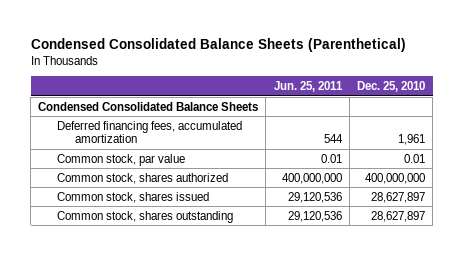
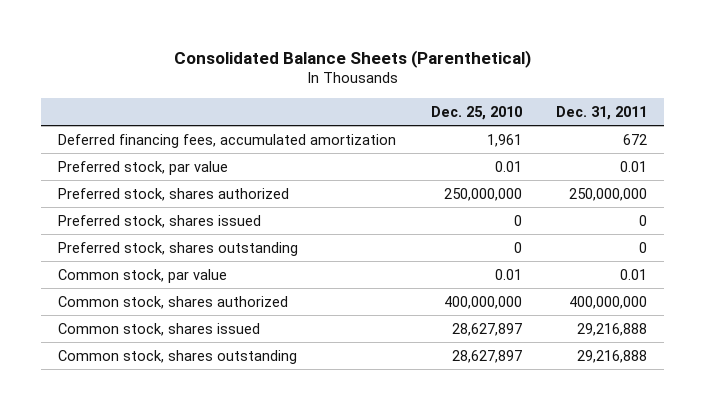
[30,37,406,52] Condensed Consolidated Balance Sheets (Parenthetical) -> [173,49,531,68] Consolidated Balance Sheets (Parenthetical)
[273,81,343,93] Jun. 25, 2011 -> none
none -> [556,105,648,120] Dec. 31, 2011
[38,101,259,111] Condensed Consolidated Balance Sheets -> none
none -> [58,160,229,175] Preferred stock, par value
none -> [58,187,290,201] Preferred stock, shares authorized
none -> [58,214,262,228] Preferred stock, shares issued
none -> [58,241,299,256] Preferred stock, shares outstanding

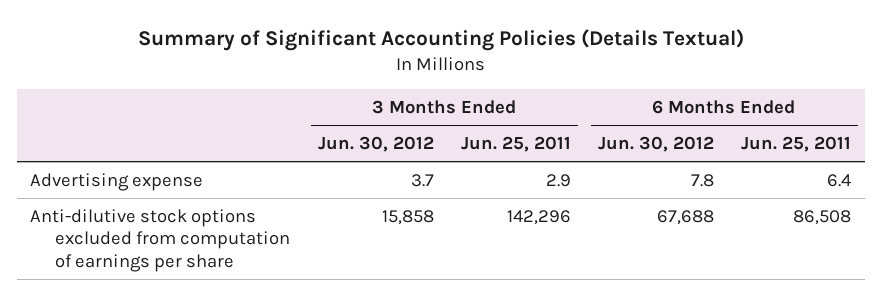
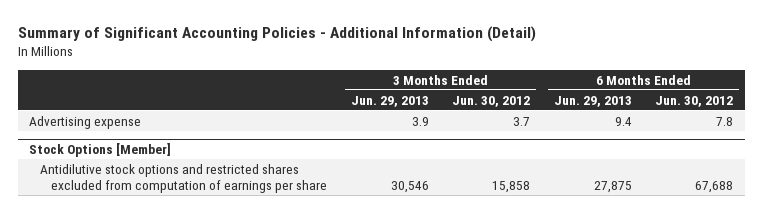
[137,29,744,52] Summary of Significant Accounting Policies (Details Textual) -> [17,26,536,43] Summary of Significant Accounting Policies - Additional Information (Detail)
[460,136,571,153] Jun. 25, 2011 -> none
[740,136,851,153] Jun. 25, 2011 -> none
none -> [350,95,429,107] Jun. 29, 2013
none -> [553,95,632,107] Jun. 29, 2013
none -> [29,142,172,157] Stock Options [Member]
[30,209,291,272] Anti-dilutive stock options excluded from computation of earnings per share -> [40,163,328,193] Antidilutive stock options and restricted shares excluded from computation of earnings per share

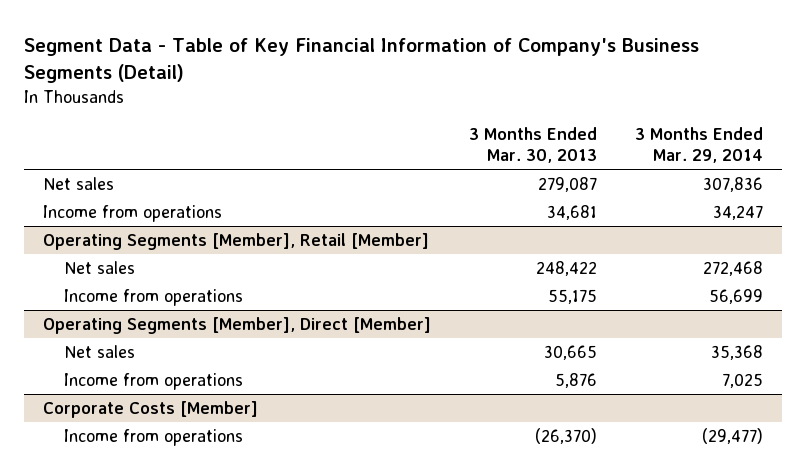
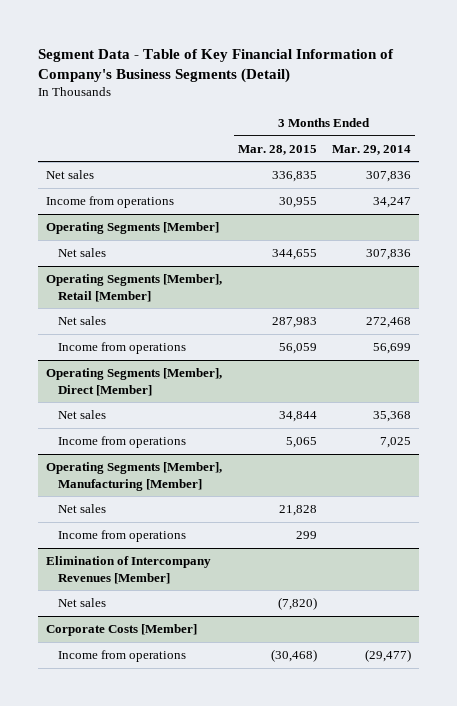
[469,127,598,164] 3 Months Ended Mar. 30, 2013 -> none
none -> [237,144,317,155] Mar. 28, 2015
none -> [46,222,220,235] Operating Segments [Member]
none -> [58,248,107,258] Net sales
none -> [46,462,223,491] Operating Segments [Member], Manufacturing [Member]
none -> [58,504,107,514] Net sales
none -> [58,530,187,543] Income from operations
none -> [46,556,212,584] Elimination of Intercompany Revenues [Member]
none -> [58,598,107,608] Net sales

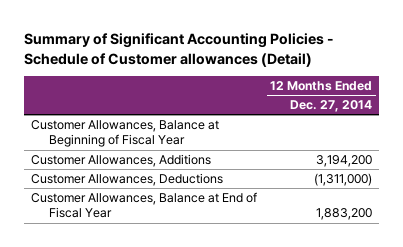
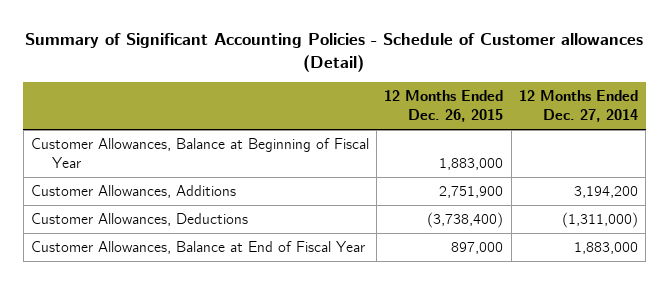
none -> [384,90,504,122] 12 Months Ended Dec. 26, 2015
[316,208,373,221] 1,883,200 -> [574,242,639,255] 1,883,000

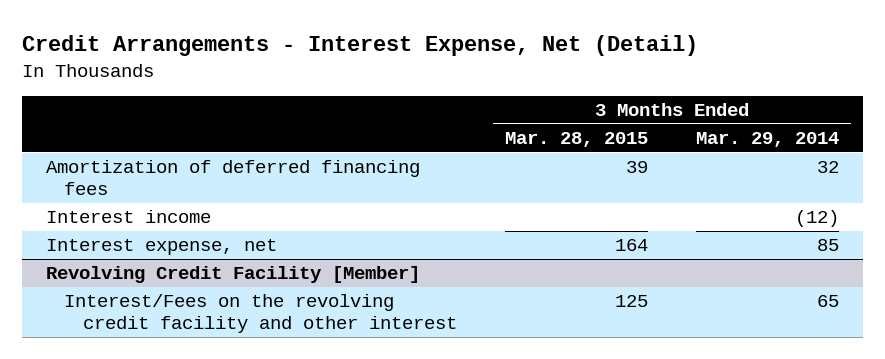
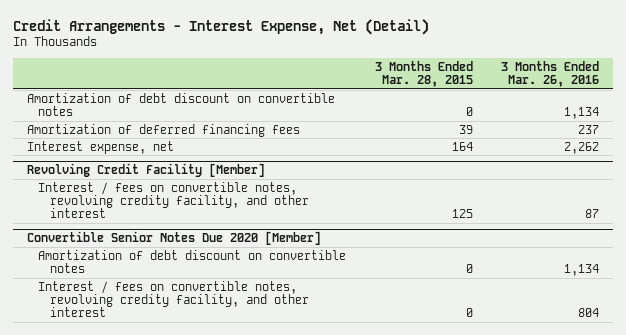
[696,132,840,148] Mar. 29, 2014 -> none
none -> [501,60,600,88] 3 Months Ended Mar. 26, 2016
none -> [27,92,336,117] Amortization of debt discount on convertible notes
[45,210,211,224] Interest income -> none
[64,294,457,334] Interest/Fees on the revolving credit facility and other interest -> [38,181,309,219] Interest / fees on convertible notes, revolving credity facility, and other interest
none -> [27,231,322,246] Convertible Senior Notes Due 2020 [Member]
none -> [38,249,347,274] Amortization of debt discount on convertible notes
none -> [38,280,309,318] Interest / fees on convertible notes, revolving credity facility, and other interest

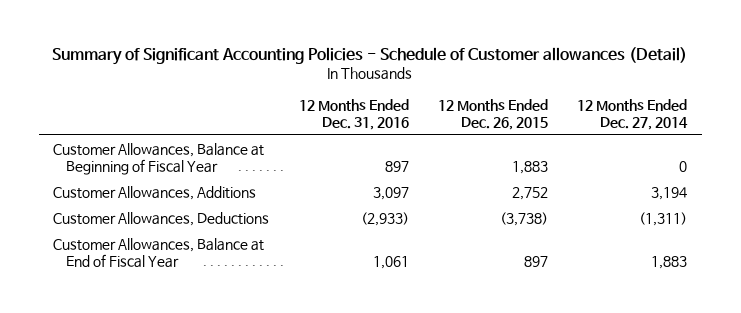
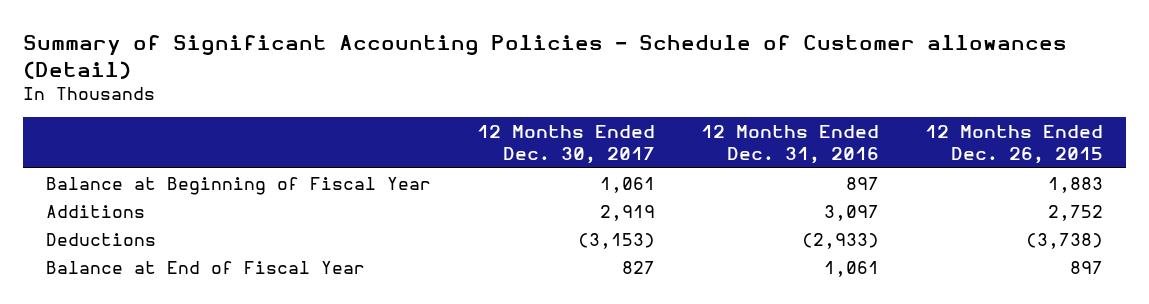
[577,98,689,130] 12 Months Ended Dec. 27, 2014 -> none
none -> [476,125,655,165] 12 Months Ended Dec. 30, 2017
[53,142,265,175] Customer Allowances, Balance at Beginning of Fiscal Year -> [45,176,431,195] Balance at Beginning of Fiscal Year
[53,185,257,200] Customer Allowances, Additions -> [45,204,145,218] Additions
[53,211,270,226] Customer Allowances, Deductions -> [45,232,156,246] Deductions
[53,237,265,268] Customer Allowances, Balance at End of Fiscal Year -> [45,260,365,274] Balance at End of Fiscal Year

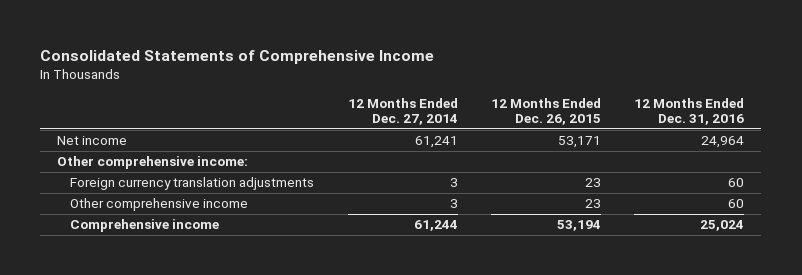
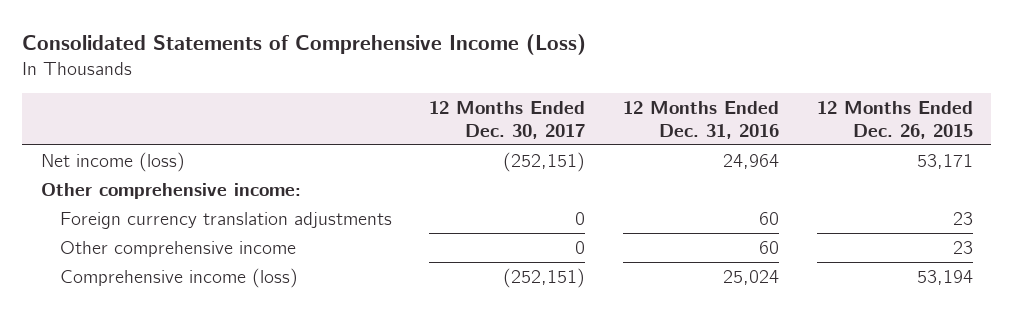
[40,50,435,65] Consolidated Statements of Comprehensive Income -> [21,34,586,56] Consolidated Statements of Comprehensive Income (Loss)
[347,97,458,126] 12 Months Ended Dec. 27, 2014 -> none
none -> [429,100,586,139] 12 Months Ended Dec. 30, 2017
[57,136,128,146] Net income -> [40,151,185,172] Net income (loss)
[70,219,220,233] Comprehensive income -> [59,267,298,288] Comprehensive income (loss)

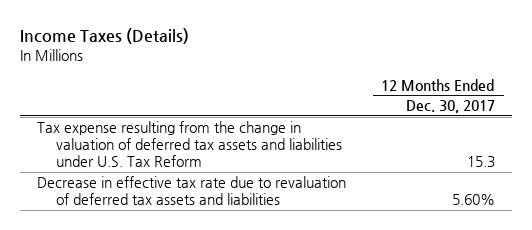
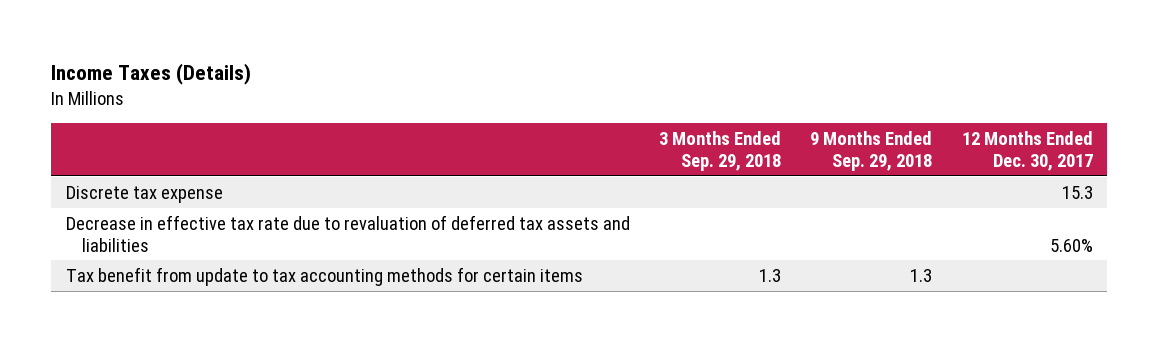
none -> [659,130,782,171] 3 Months Ended Sep. 29, 2018
none -> [810,130,933,171] 9 Months Ended Sep. 29, 2018
[37,121,342,168] Tax expense resulting from the change in valuation of deferred tax assets and liabilities under U.S. Tax Reform -> [65,185,223,203] Discrete tax expense
none -> [65,266,583,286] Tax benefit from update to tax accounting methods for certain items

